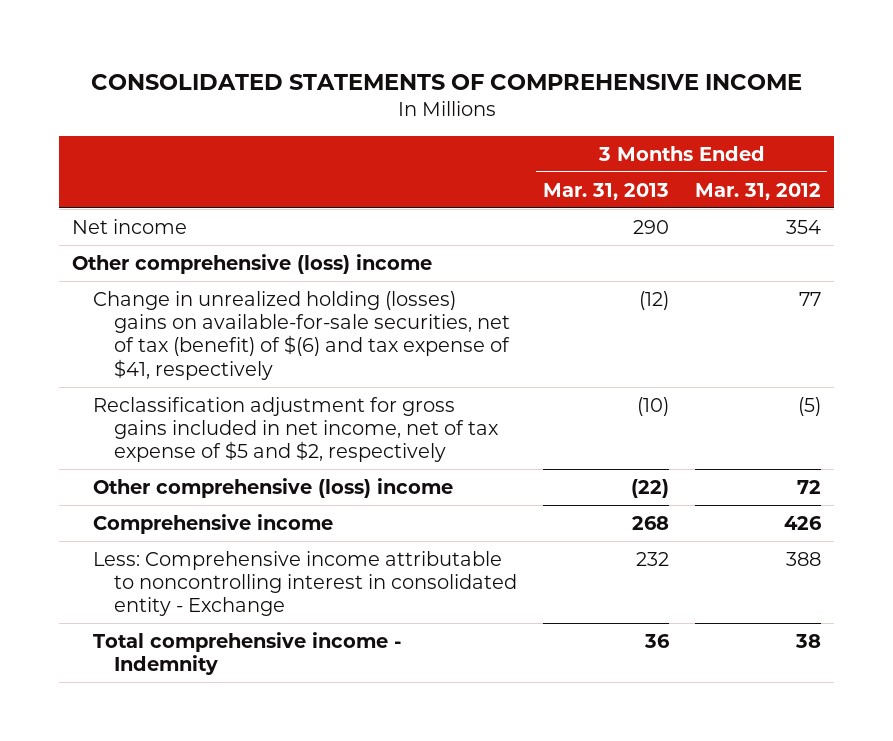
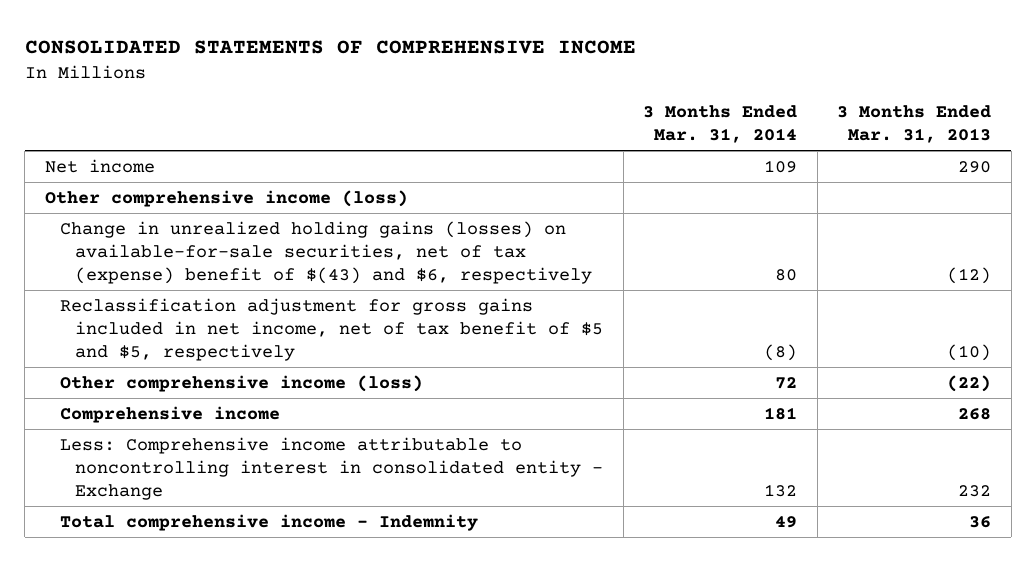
[694,182,821,200] Mar. 31, 2012 -> none
none -> [643,105,798,144] 3 Months Ended Mar. 31, 2014
[72,253,433,274] Other comprehensive (loss) income -> [44,189,408,207] Other comprehensive income (loss)
[93,290,511,380] Change in unrealized holding (losses) gains on available-for-sale securities, net of tax (benefit) of $(6) and tax expense of $41, respectively -> [59,220,592,284] Change in unrealized holding gains (losses) on available-for-sale securities, net of tax (expense) benefit of $(43) and $6, respectively
[93,396,500,463] Reclassification adjustment for gross gains included in net income, net of tax expense of $5 and $2, respectively -> [59,297,603,361] Reclassification adjustment for gross gains included in net income, net of tax benefit of $5 and $5, respectively
[93,477,454,498] Other comprehensive (loss) income -> [59,374,423,392] Other comprehensive income (loss)

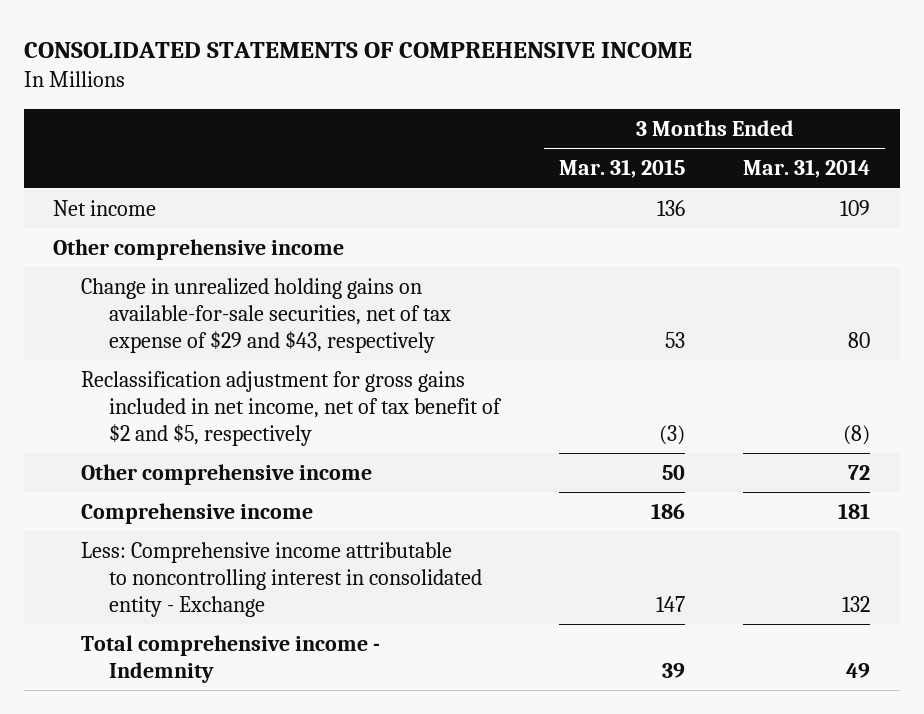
[837,105,992,144] 3 Months Ended Mar. 31, 2013 -> none
none -> [558,159,685,179] Mar. 31, 2015
[44,189,408,207] Other comprehensive income (loss) -> [53,239,345,261] Other comprehensive income
[59,220,592,284] Change in unrealized holding gains (losses) on available-for-sale securities, net of tax (expense) benefit of $(43) and $6, respectively -> [81,278,452,353] Change in unrealized holding gains on available-for-sale securities, net of tax expense of $29 and $43, respectively
[59,297,603,361] Reclassification adjustment for gross gains included in net income, net of tax benefit of $5 and $5, respectively -> [81,371,503,446] Reclassification adjustment for gross gains included in net income, net of tax benefit of $2 and $5, respectively
[59,374,423,392] Other comprehensive income (loss) -> [81,464,373,486] Other comprehensive income

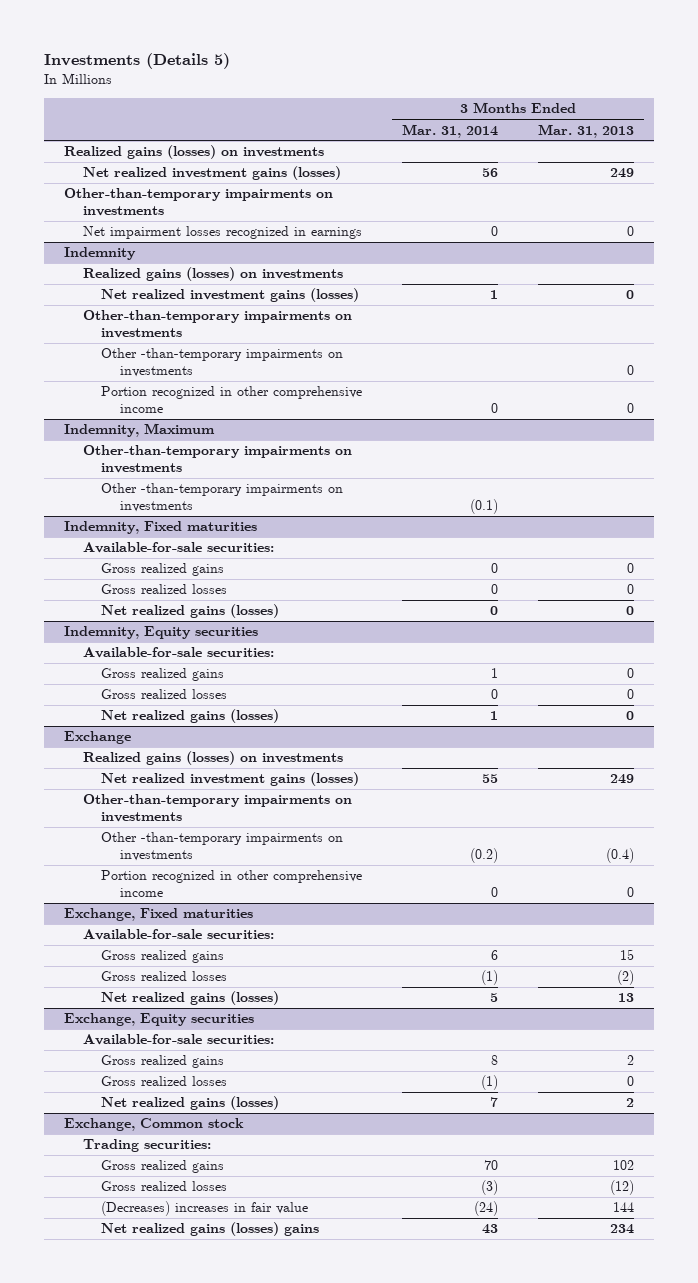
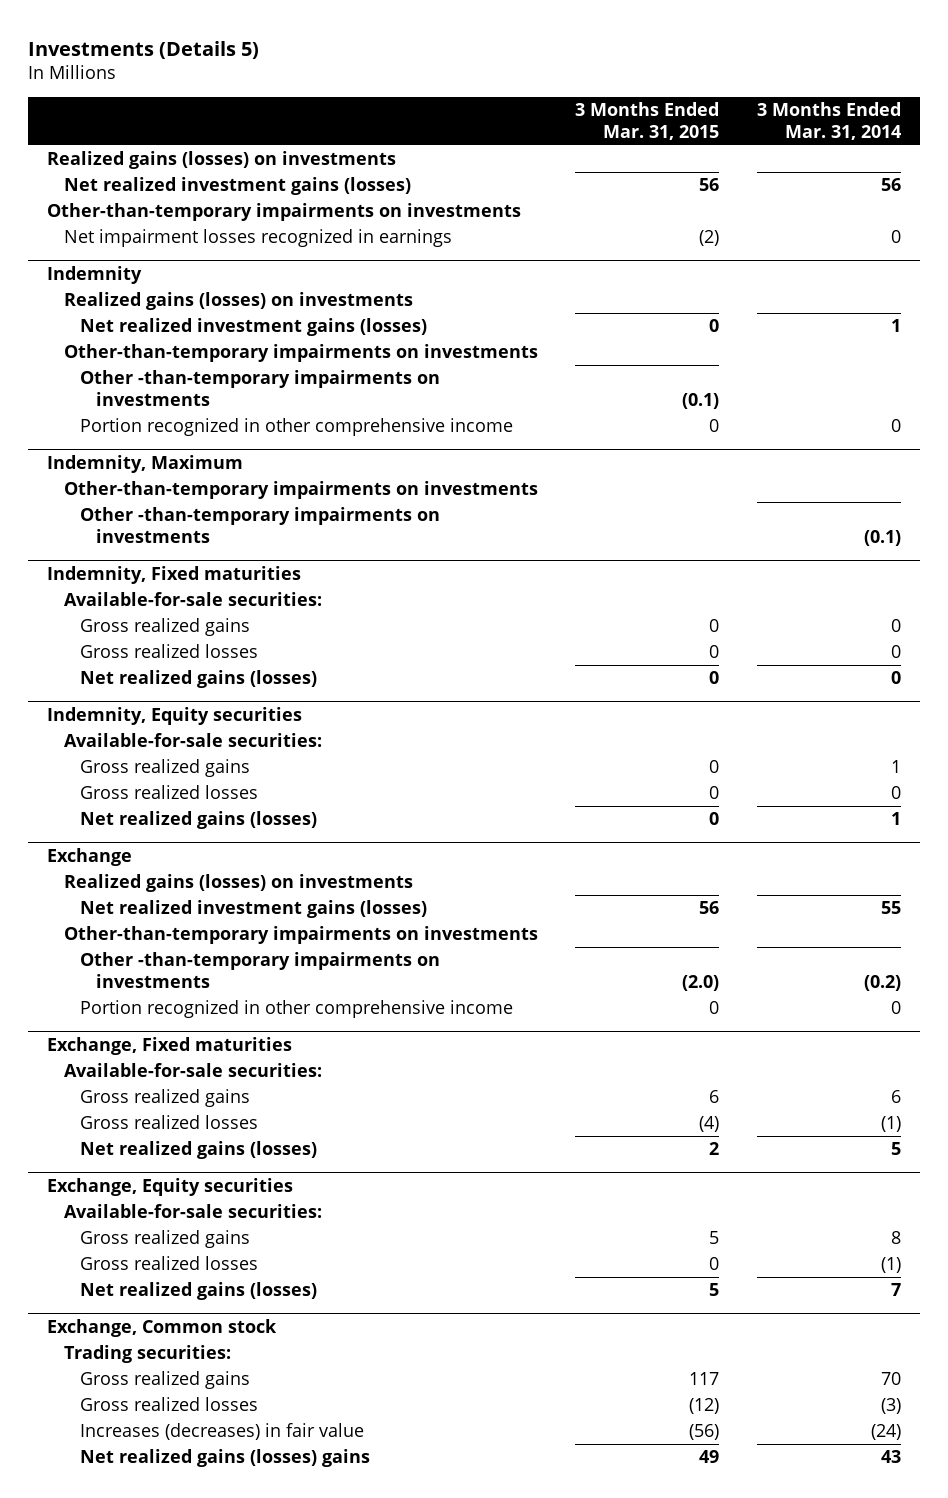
[538,123,635,138] Mar. 31, 2013 -> none
none -> [575,102,720,140] 3 Months Ended Mar. 31, 2015
[101,1201,309,1217] (Decreases) increases in fair value -> [79,1423,364,1441] Increases (decreases) in fair value

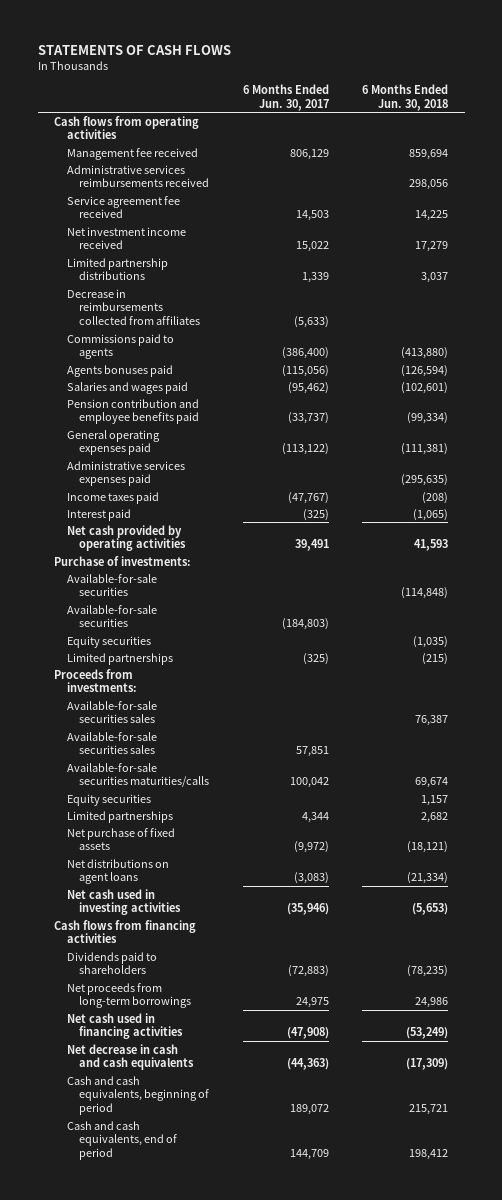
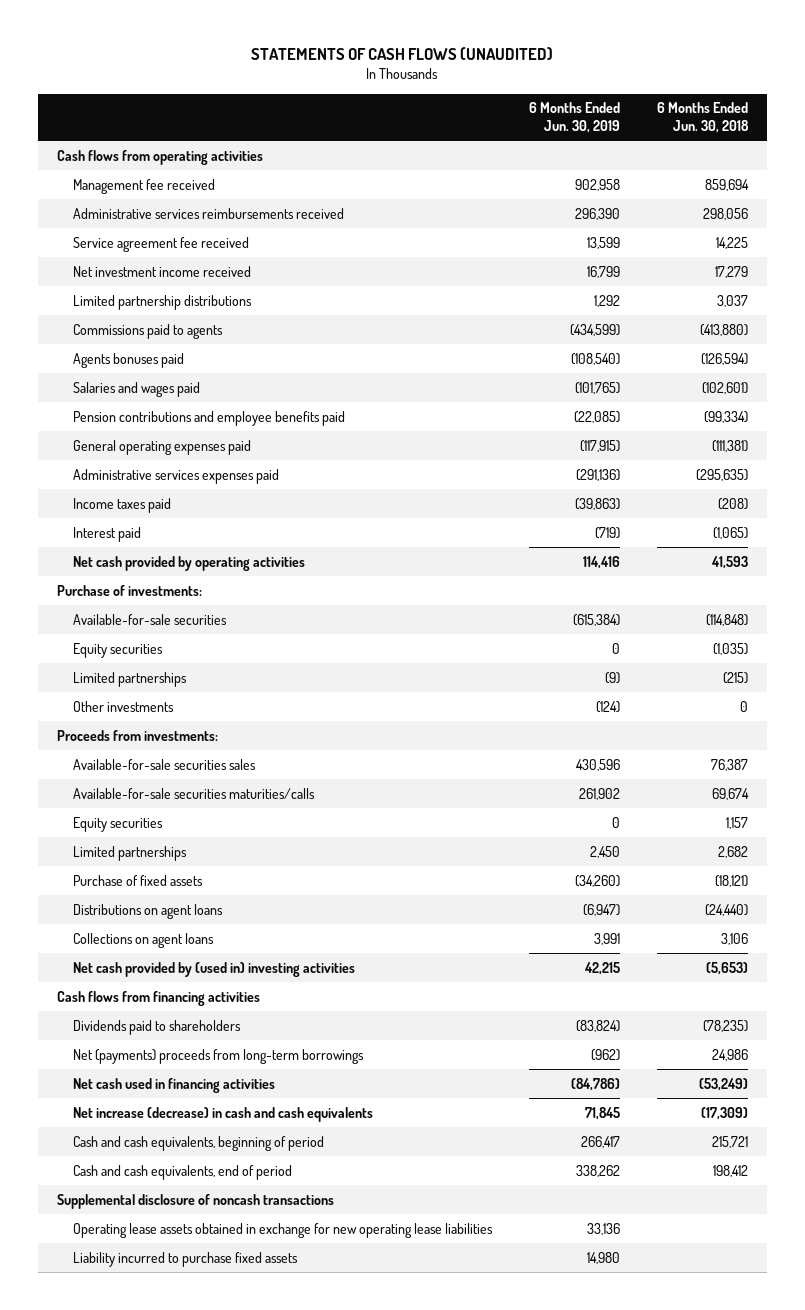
[37,44,231,55] STATEMENTS OF CASH FLOWS -> [251,47,554,61] STATEMENTS OF CASH FLOWS (UNAUDITED)
[242,84,329,111] 6 Months Ended Jun. 30, 2017 -> none
none -> [529,102,621,133] 6 Months Ended Jun. 30, 2019
[66,288,201,325] Decrease in reimbursements collected from affiliates -> none
[66,398,200,425] Pension contribution and employee benefits paid -> [73,410,346,426] Pension contributions and employee benefits paid
[66,604,157,628] Available-for-sale securities -> none
none -> [73,700,175,712] Other investments
[66,731,157,755] Available-for-sale securities sales -> none
[66,827,175,851] Net purchase of fixed assets -> [73,874,204,886] Purchase of fixed assets
[66,858,169,885] Net distributions on agent loans -> [73,903,224,919] Distributions on agent loans
[407,872,449,885] (21,334) -> [705,903,749,916] (24,440)
none -> [73,932,215,948] Collections on agent loans
[66,888,182,916] Net cash used in investing activities -> [73,961,356,977] Net cash provided by (used in) investing activities
[66,982,192,1009] Net proceeds from long-term borrowings -> [73,1048,365,1064] Net (payments) proceeds from long-term borrowings
[66,1043,195,1071] Net decrease in cash and cash equivalents -> [73,1106,374,1122] Net increase (decrease) in cash and cash equivalents
none -> [56,1193,334,1209] Supplemental disclosure of noncash transactions
none -> [73,1222,494,1238] Operating lease assets obtained in exchange for new operating lease liabilities
none -> [73,1251,299,1267] Liability incurred to purchase fixed assets

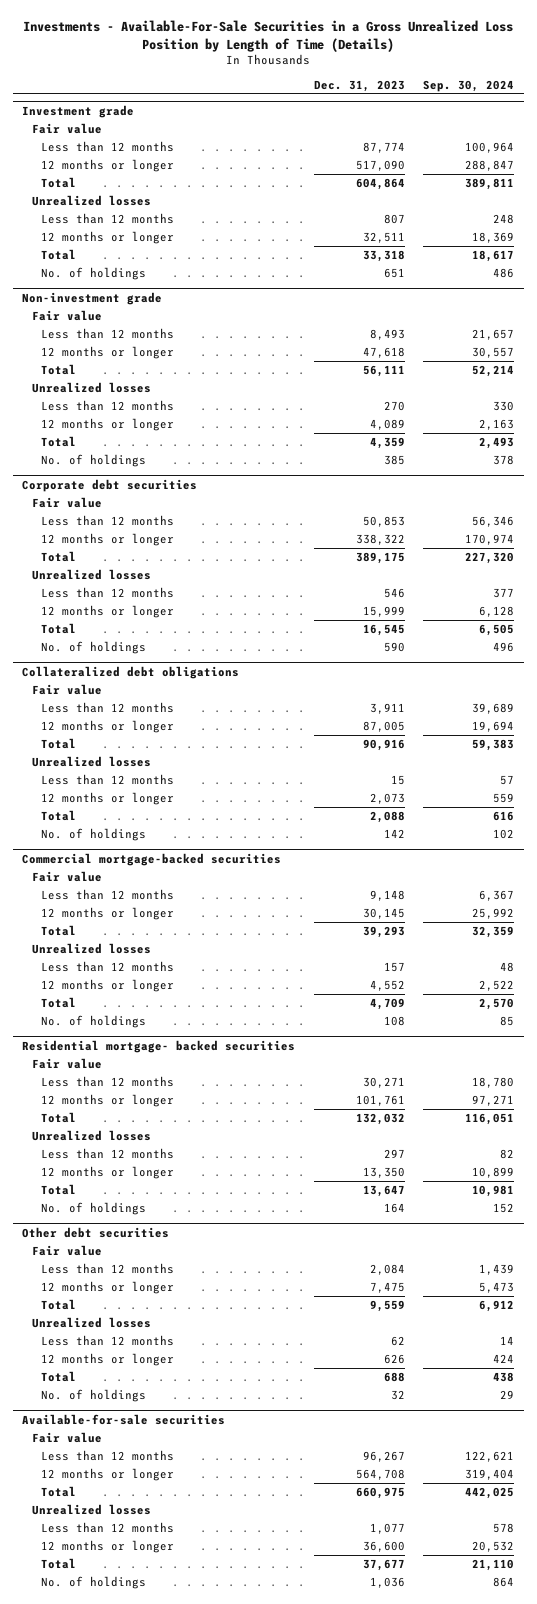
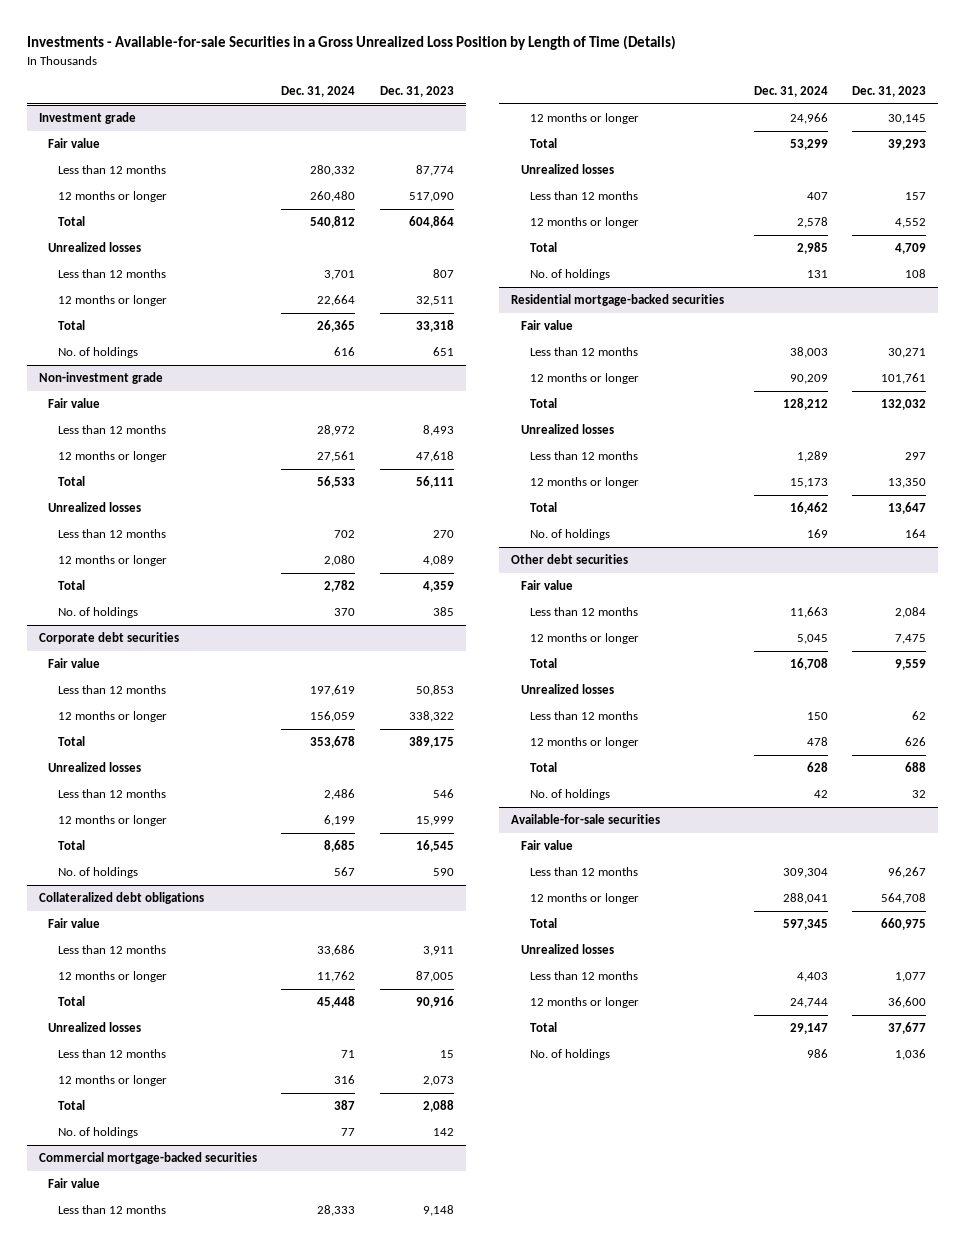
[23,19,514,52] Investments - Available-For-Sale Securities in a Gross Unrealized Loss Position by Length of Time (Details) -> [26,35,676,51] Investments - Available-for-sale Securities in a Gross Unrealized Loss Position by Length of Time (Details)
[423,79,515,92] Sep. 30, 2024 -> none
none -> [281,86,356,98] Dec. 31, 2024
[22,1040,296,1054] Residential mortgage- backed securities -> [511,294,725,307] Residential mortgage-backed securities

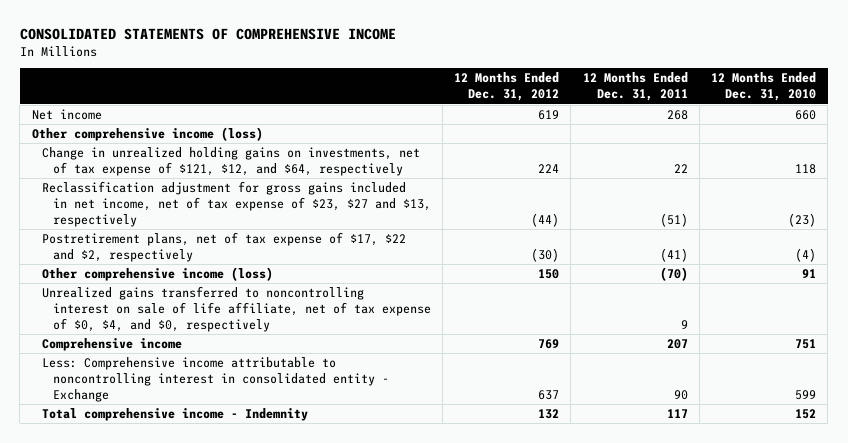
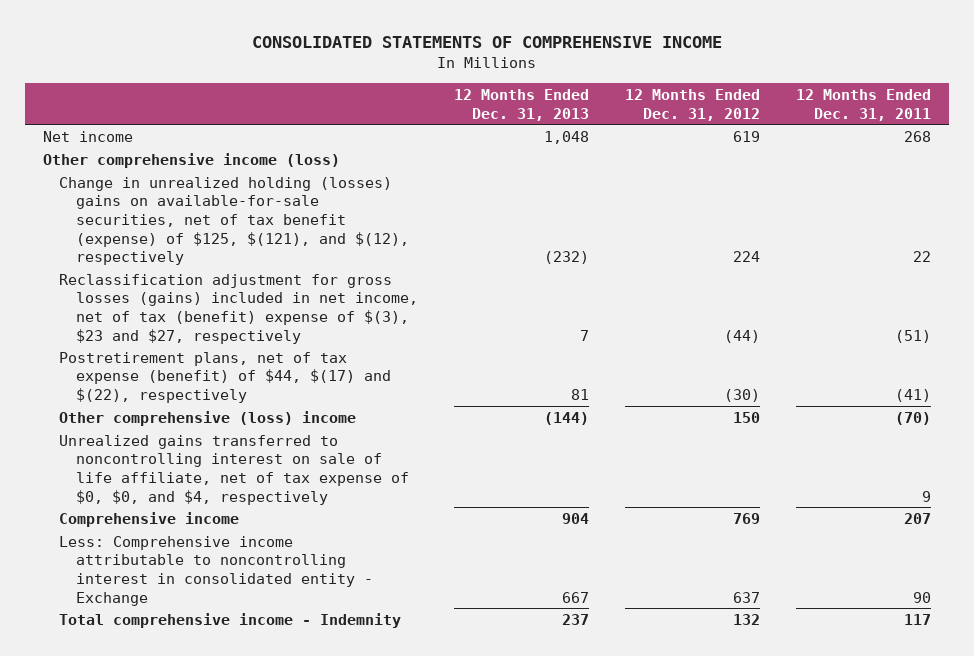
[710,72,816,102] 12 Months Ended Dec. 31, 2010 -> none
none -> [453,88,589,121] 12 Months Ended Dec. 31, 2013
[42,146,421,176] Change in unrealized holding gains on investments, net of tax expense of $121, $12, and $64, respectively -> [59,176,409,266] Change in unrealized holding (losses) gains on available-for-sale securities, net of tax benefit (expense) of $125, $(121), and $(12), respectively
[42,180,431,227] Reclassification adjustment for gross gains included in net income, net of tax expense of $23, $27 and $13, respectively -> [59,273,418,344] Reclassification adjustment for gross losses (gains) included in net income, net of tax (benefit) expense of $(3), $23 and $27, respectively
[42,231,407,262] Postretirement plans, net of tax expense of $17, $22 and $2, respectively -> [59,351,391,403] Postretirement plans, net of tax expense (benefit) of $44, $(17) and $(22), respectively
[42,266,274,281] Other comprehensive income (loss) -> [59,410,357,426] Other comprehensive (loss) income
[42,285,431,332] Unrealized gains transferred to noncontrolling interest on sale of life affiliate, net of tax expense of $0, $4, and $0, respectively -> [59,434,409,505] Unrealized gains transferred to noncontrolling interest on sale of life affiliate, net of tax expense of $0, $0, and $4, respectively

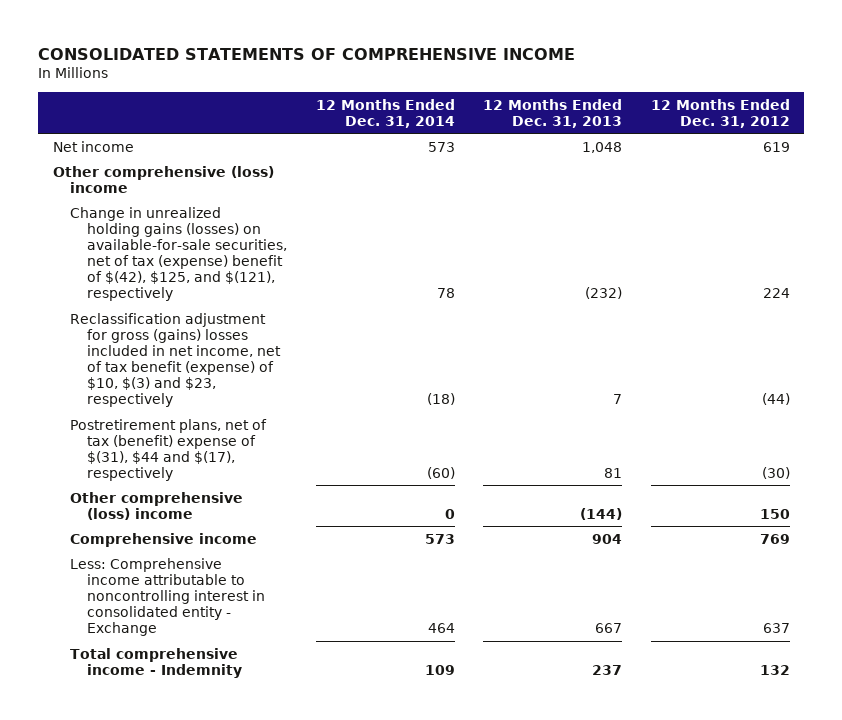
[795,88,931,121] 12 Months Ended Dec. 31, 2011 -> none
none -> [315,98,455,128] 12 Months Ended Dec. 31, 2014
[42,152,340,168] Other comprehensive income (loss) -> [52,165,274,193] Other comprehensive (loss) income
[59,176,409,266] Change in unrealized holding (losses) gains on available-for-sale securities, net of tax benefit (expense) of $125, $(121), and $(12), respectively -> [69,206,288,302] Change in unrealized holding gains (losses) on available-for-sale securities, net of tax (expense) benefit of $(42), $125, and $(121), respectively
[59,273,418,344] Reclassification adjustment for gross losses (gains) included in net income, net of tax (benefit) expense of $(3), $23 and $27, respectively -> [69,312,282,408] Reclassification adjustment for gross (gains) losses included in net income, net of tax benefit (expense) of $10, $(3) and $23, respectively
[59,351,391,403] Postretirement plans, net of tax expense (benefit) of $44, $(17) and $(22), respectively -> [69,418,267,482] Postretirement plans, net of tax (benefit) expense of $(31), $44 and $(17), respectively
[59,434,409,505] Unrealized gains transferred to noncontrolling interest on sale of life affiliate, net of tax expense of $0, $0, and $4, respectively -> none

